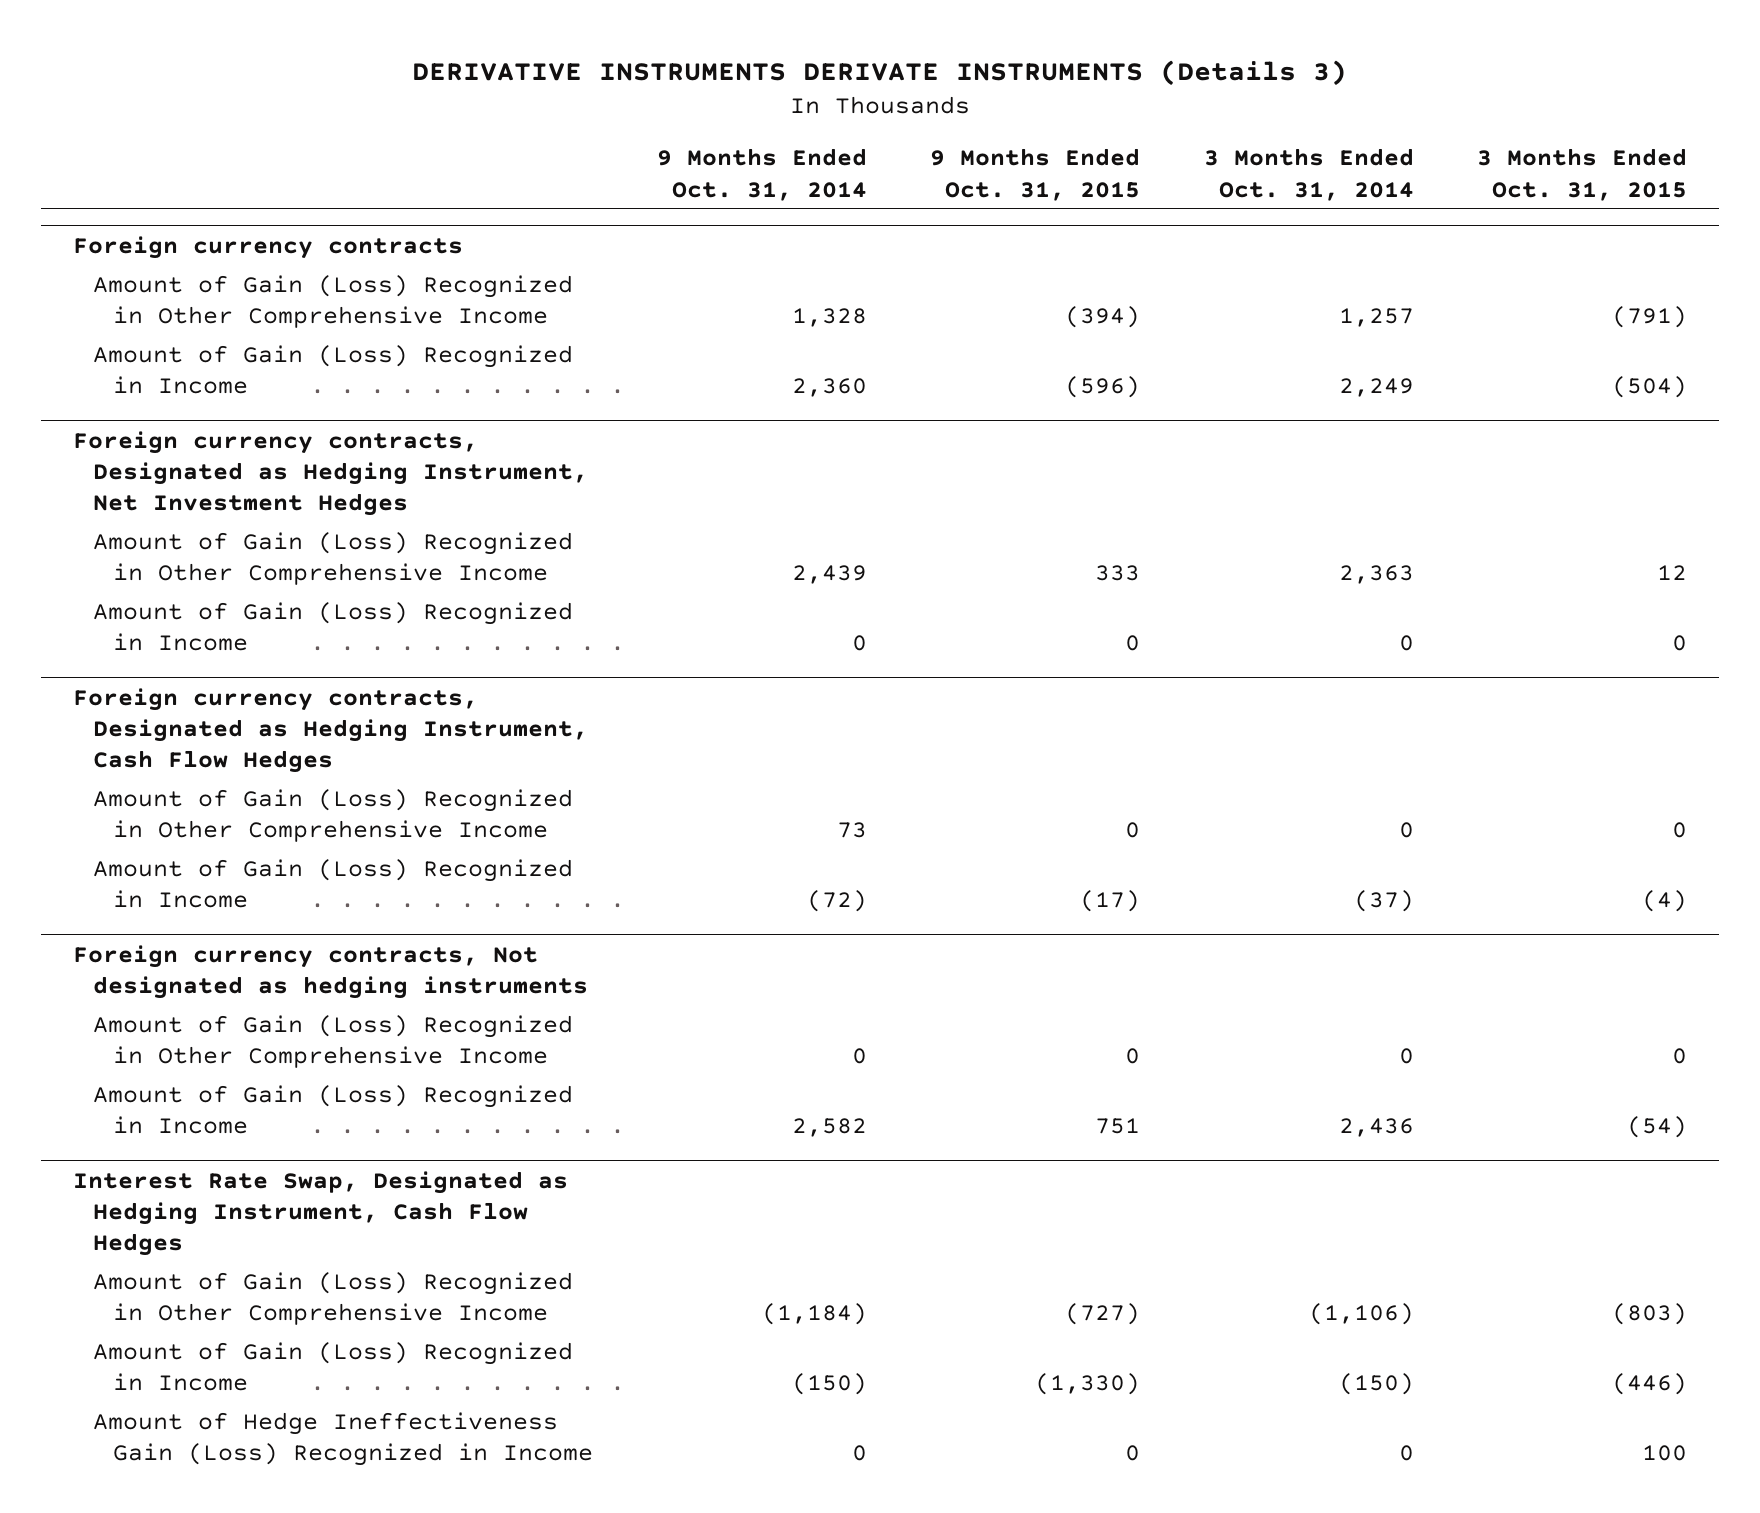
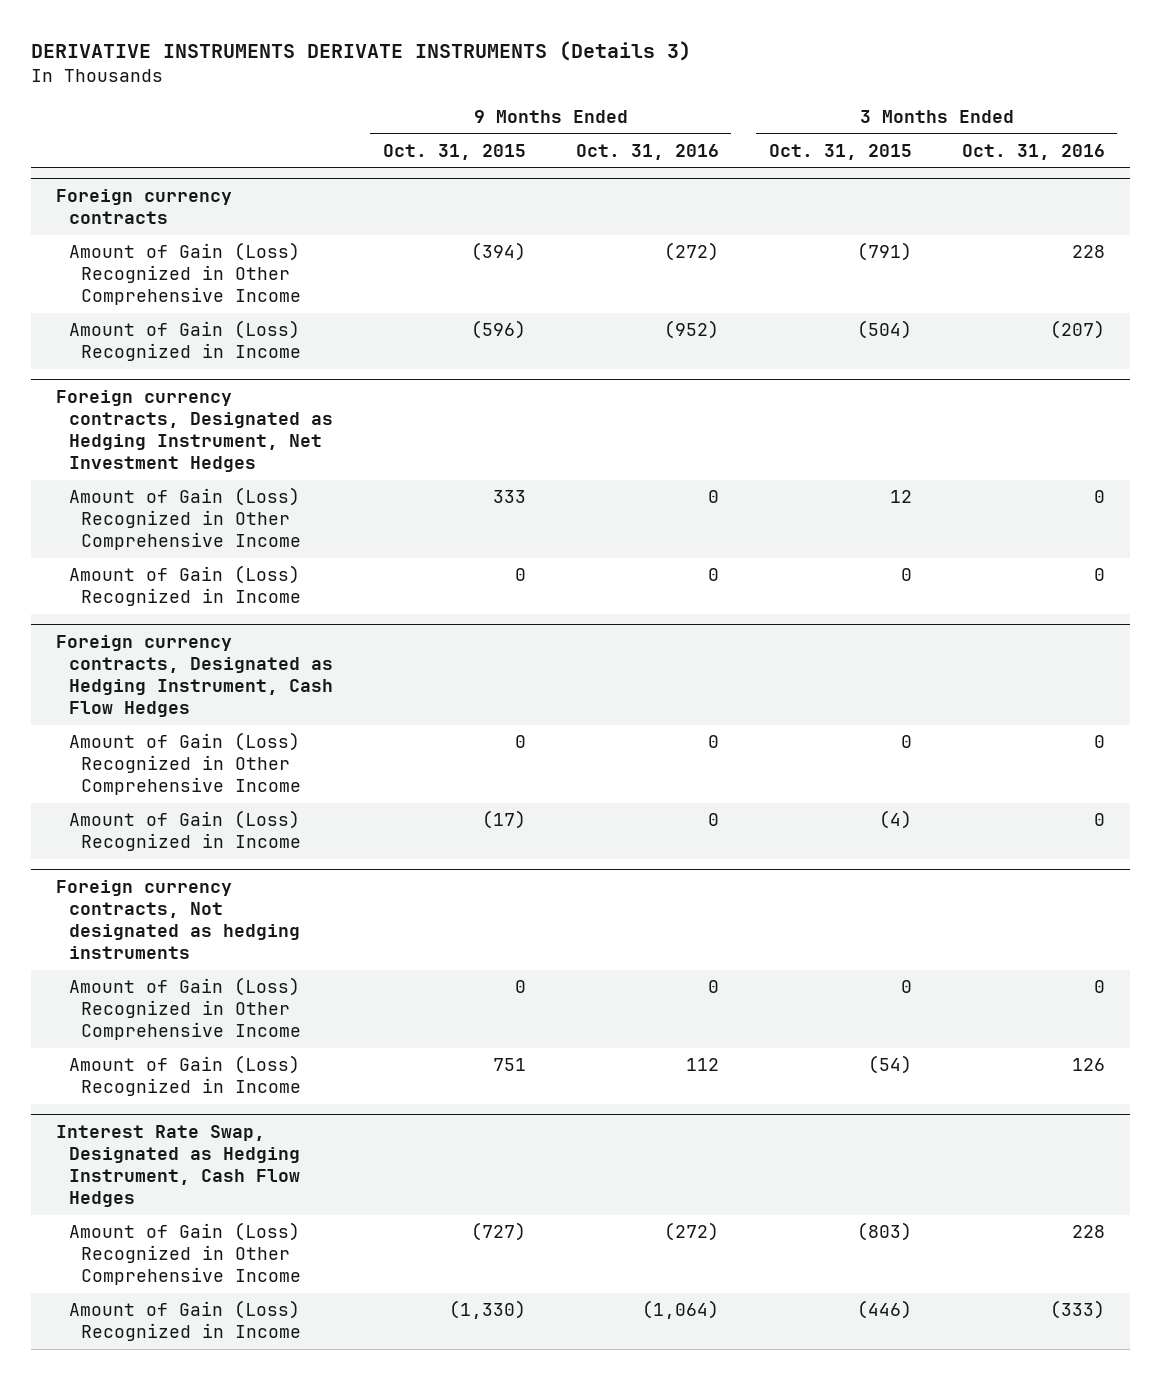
[656,148,867,201] 9 Months Ended Oct. 31, 2014 -> none
[1203,148,1414,201] 3 Months Ended Oct. 31, 2014 -> none
none -> [575,143,719,160] Oct. 31, 2016
none -> [961,143,1105,160] Oct. 31, 2016
[93,1411,594,1467] Amount of Hedge Ineffectiveness Gain (Loss) Recognized in Income -> none

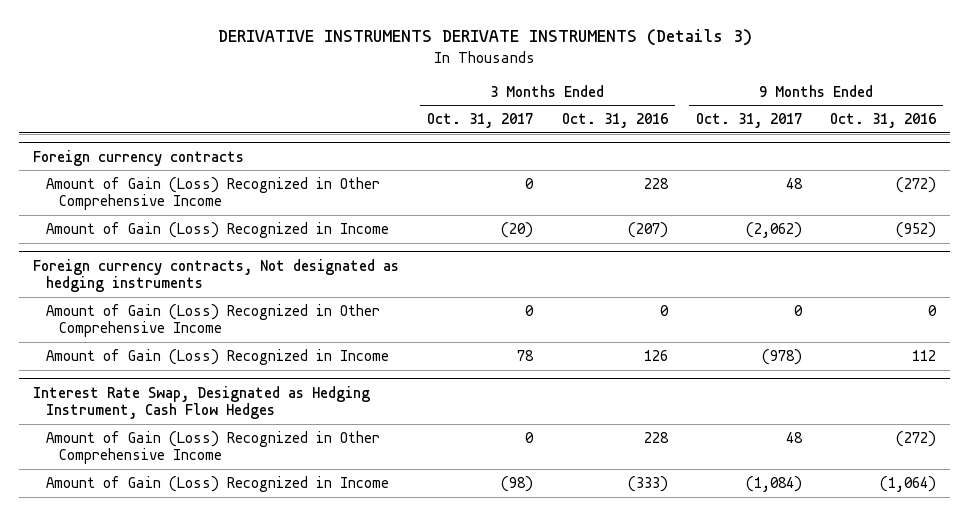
[382,143,526,160] Oct. 31, 2015 -> none
[768,143,912,160] Oct. 31, 2015 -> none
none -> [427,113,534,129] Oct. 31, 2017
none -> [695,113,802,129] Oct. 31, 2017
[56,390,333,473] Foreign currency contracts, Designated as Hedging Instrument, Net Investment Hedges -> none
[68,487,301,551] Amount of Gain (Loss) Recognized in Other Comprehensive Income -> none
[68,565,301,607] Amount of Gain (Loss) Recognized in Income -> none
[56,635,333,718] Foreign currency contracts, Designated as Hedging Instrument, Cash Flow Hedges -> none
[68,732,301,796] Amount of Gain (Loss) Recognized in Other Comprehensive Income -> none
[68,810,301,852] Amount of Gain (Loss) Recognized in Income -> none

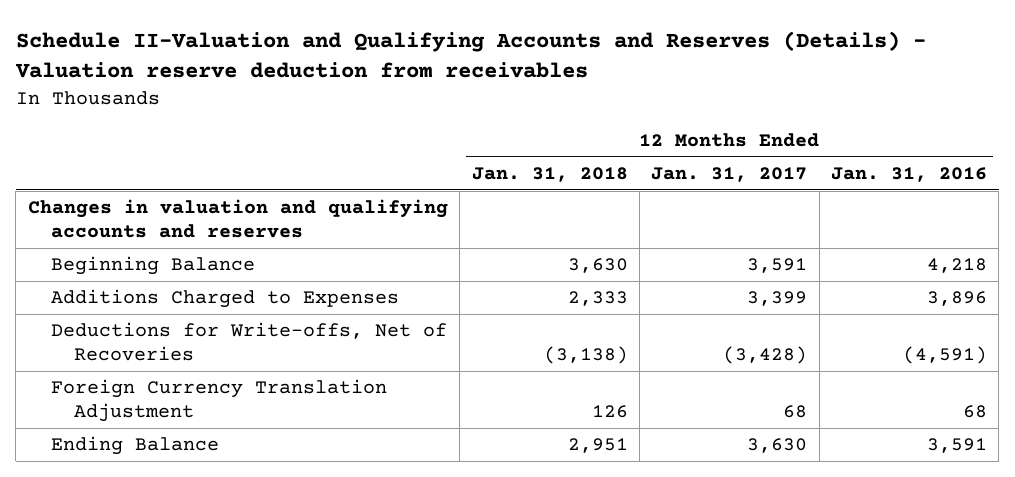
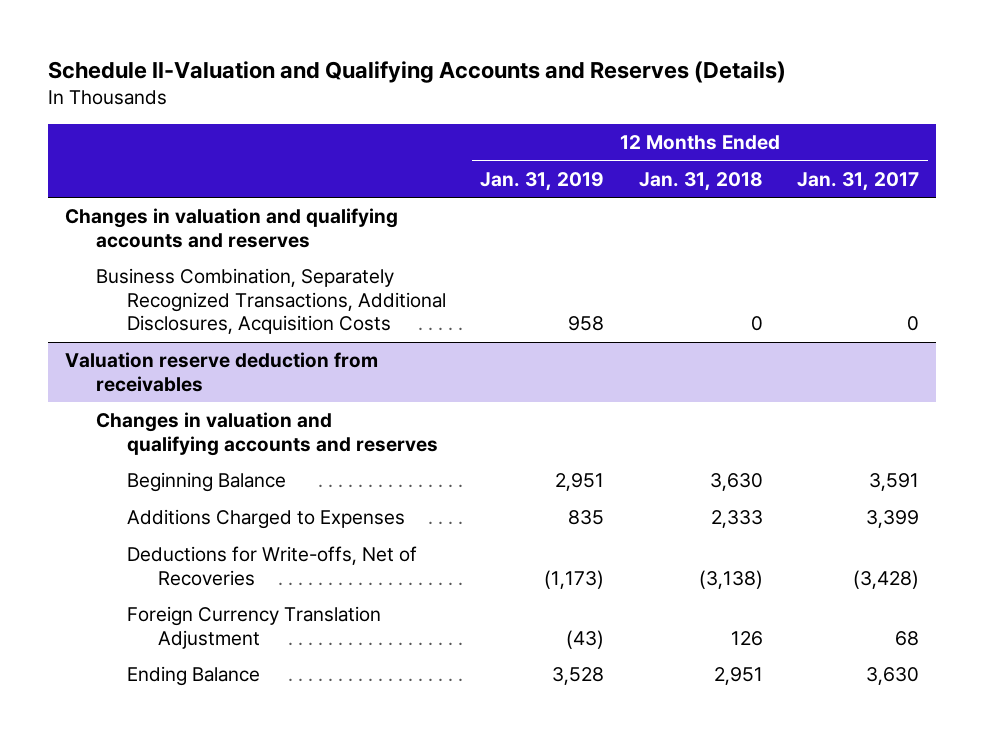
[14,30,926,79] Schedule II-Valuation and Qualifying Accounts and Reserves (Details) - Valuation reserve deduction from receivables -> [47,60,786,83] Schedule II-Valuation and Qualifying Accounts and Reserves (Details)
[830,166,987,182] Jan. 31, 2016 -> none
none -> [480,171,605,191] Jan. 31, 2019
none -> [96,268,447,335] Business Combination, Separately Recognized Transactions, Additional Disclosures, Acquisition Costs
none -> [65,352,379,392] Valuation reserve deduction from receivables
none -> [96,412,439,456] Changes in valuation and qualifying accounts and reserves

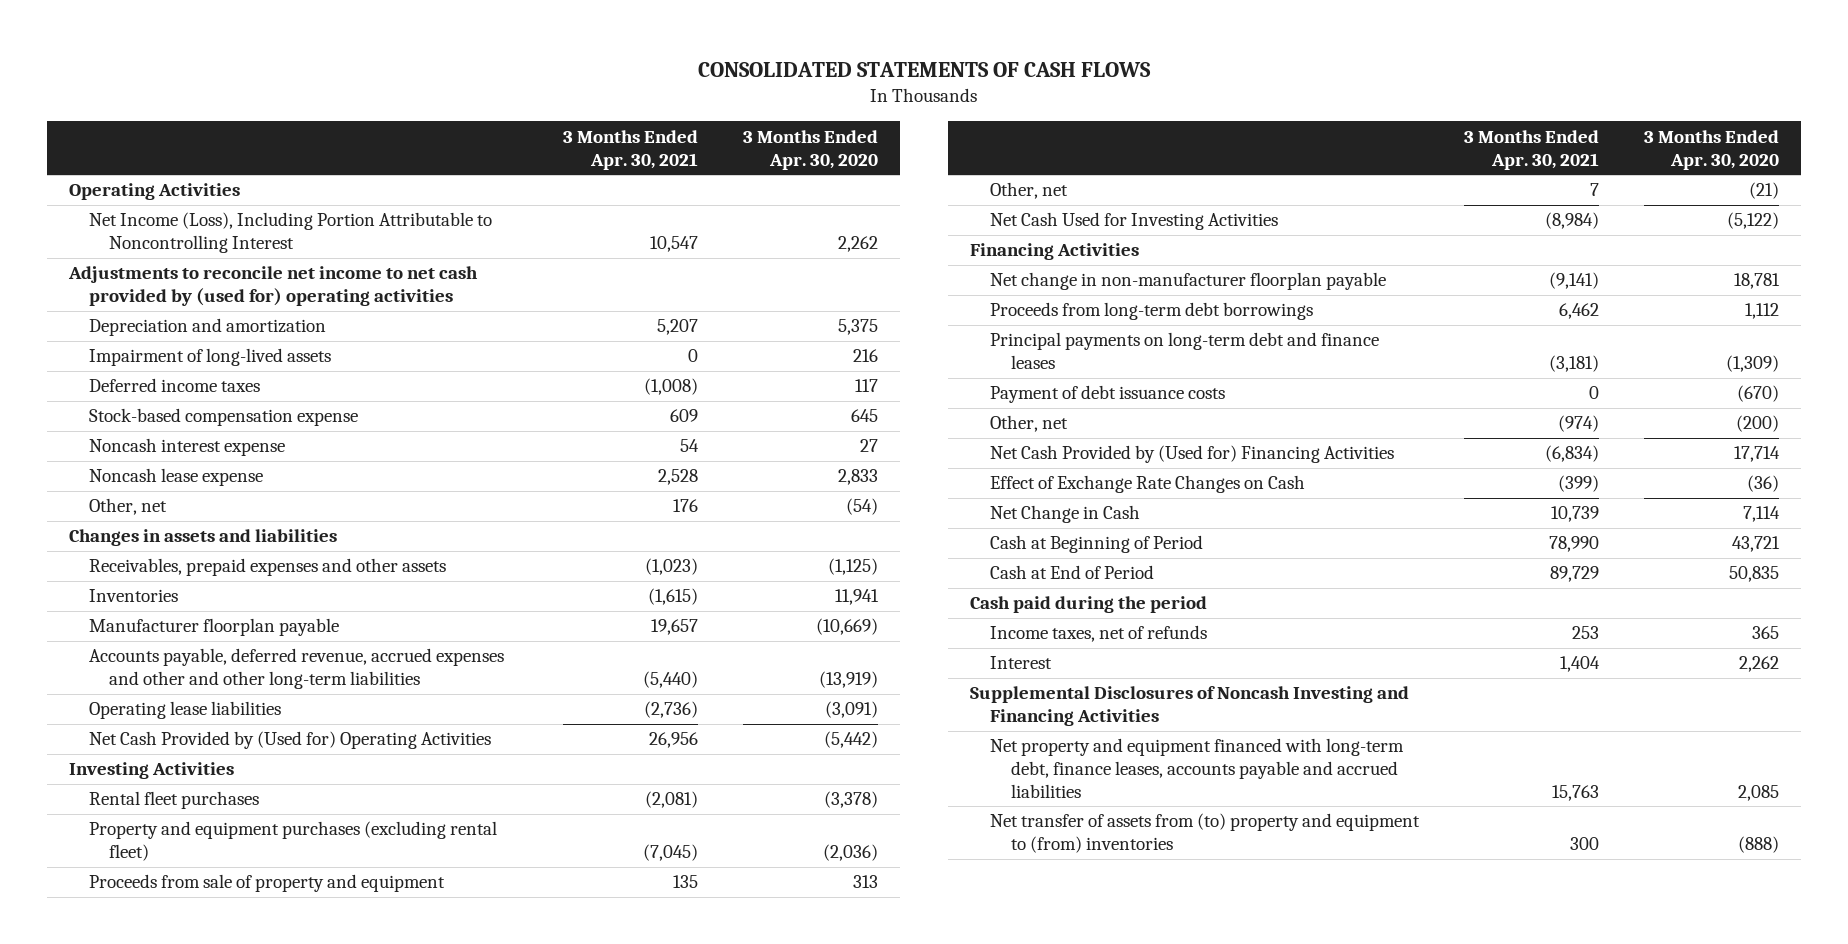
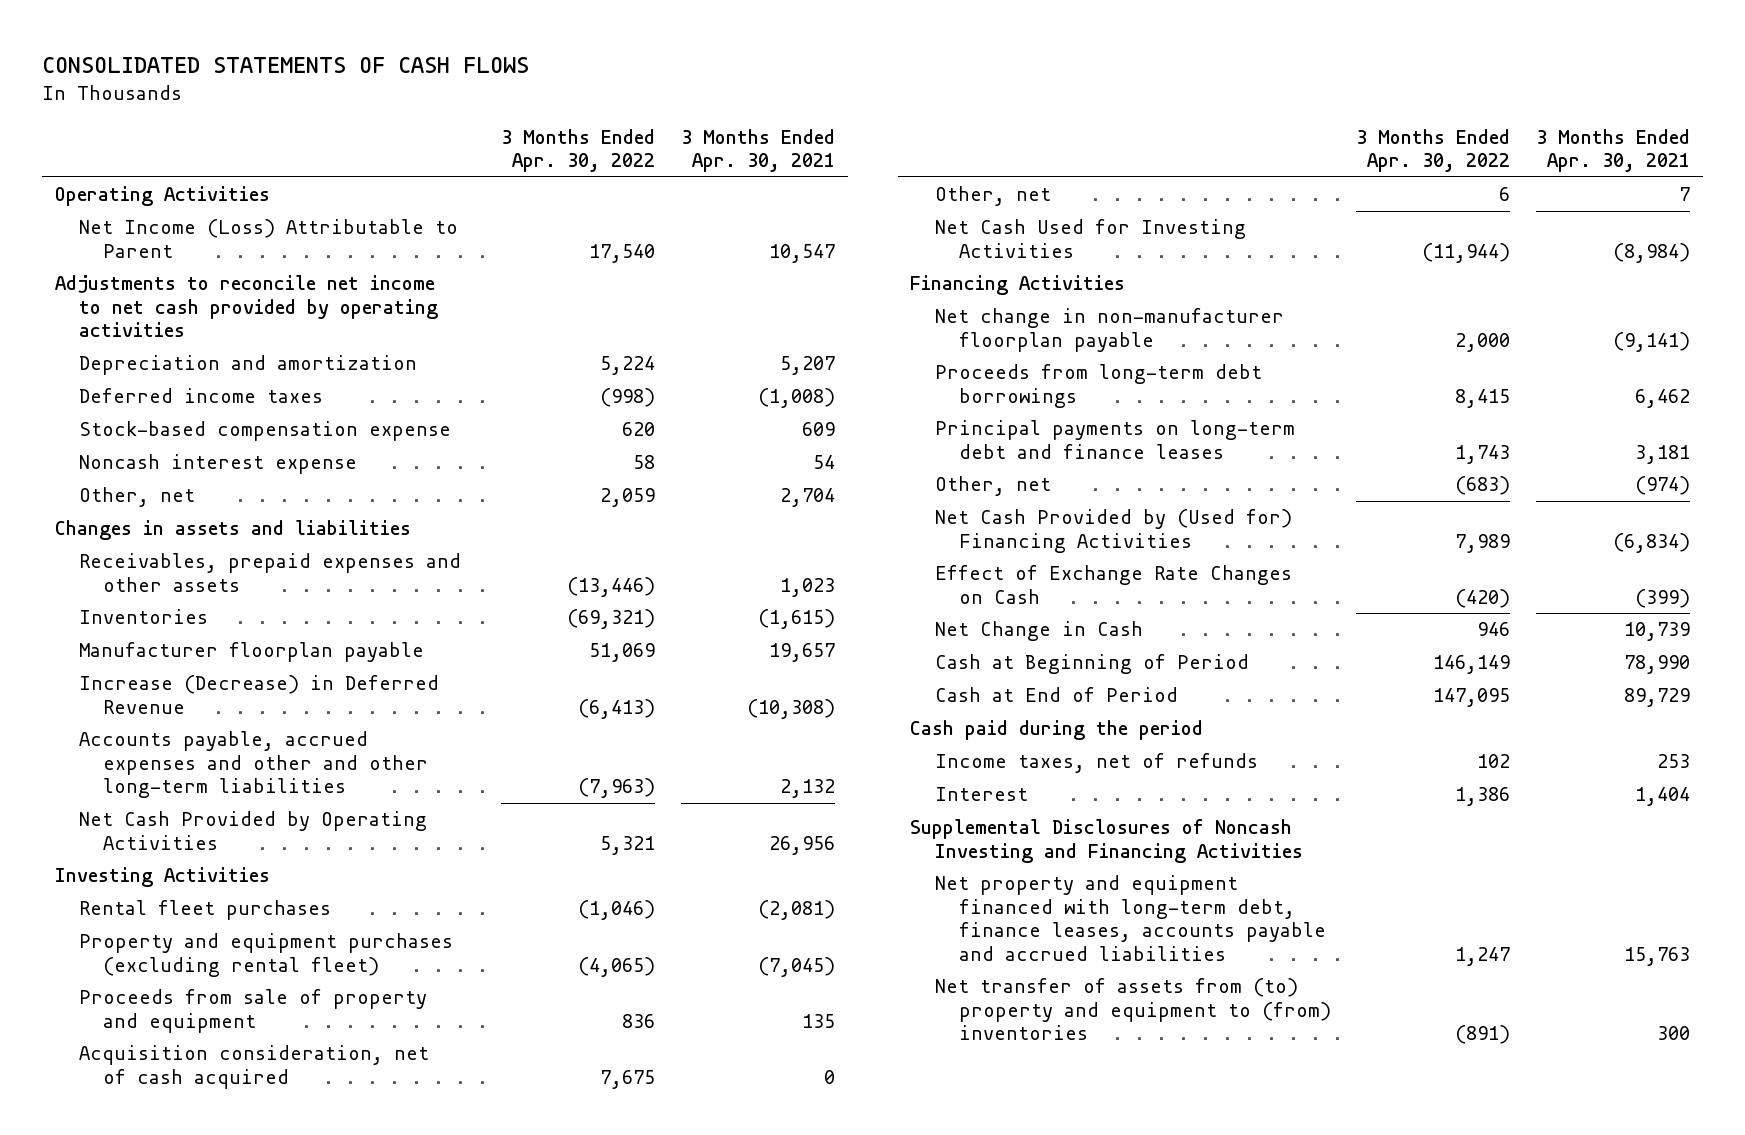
[742,129,878,170] 3 Months Ended Apr. 30, 2020 -> none
none -> [501,128,656,173] 3 Months Ended Apr. 30, 2022
[89,212,493,254] Net Income (Loss), Including Portion Attributable to Noncontrolling Interest -> [79,219,459,258] Net Income (Loss) Attributable to Parent
[68,266,479,307] Adjustments to reconcile net income to net cash provided by (used for) operating activities -> [55,275,439,338] Adjustments to reconcile net income to net cash provided by operating activities
[89,348,332,367] Impairment of long-lived assets -> none
[89,468,264,487] Noncash lease expense -> none
[673,499,699,513] 176 -> [779,488,835,508] 2,704
[645,558,699,576] (1,023) -> [779,577,835,597] 1,023
[89,701,282,720] Operating lease liabilities -> none
none -> [79,675,440,714] Increase (Decrease) in Deferred Revenue
[89,648,505,690] Accounts payable, deferred revenue, accrued expenses and other and other long-term liabilities -> [79,731,429,799] Accounts payable, accrued expenses and other and other long-term liabilities
[643,671,699,689] (5,440) -> [779,779,835,799] 2,132
[89,731,492,750] Net Cash Provided by (Used for) Operating Activities -> [79,811,428,850] Net Cash Provided by Operating Activities
none -> [79,1045,430,1089] Acquisition consideration, net of cash acquired
[990,385,1226,404] Payment of debt issuance costs -> none
[1549,355,1600,373] (3,181) -> [1635,444,1691,464] 3,181

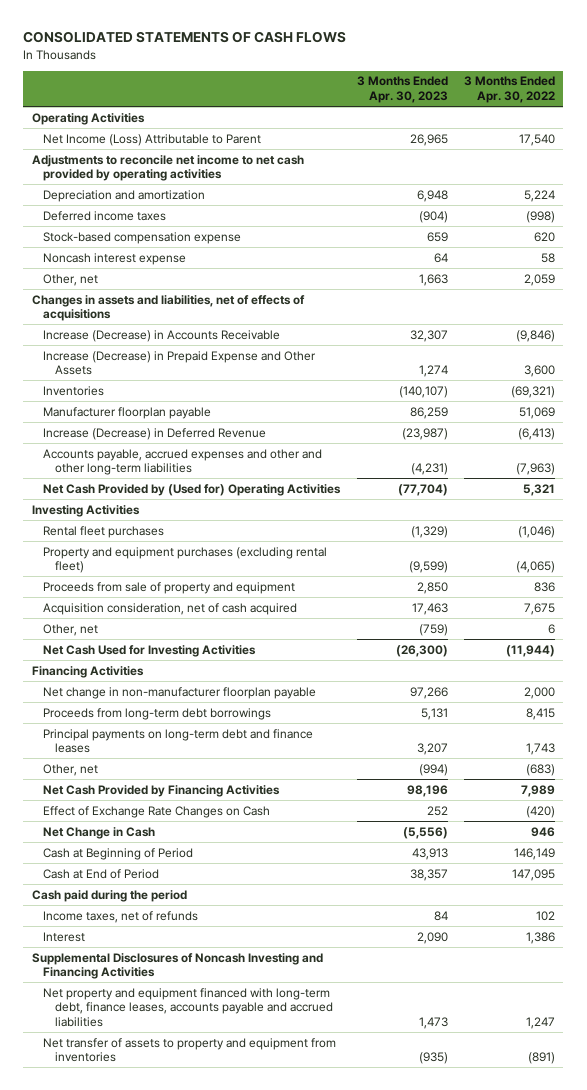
[680,128,835,173] 3 Months Ended Apr. 30, 2021 -> none
none -> [356,76,448,103] 3 Months Ended Apr. 30, 2023
[79,553,462,592] Receivables, prepaid expenses and other assets -> none
[55,520,412,541] Changes in assets and liabilities -> [31,294,305,322] Changes in assets and liabilities, net of effects of acquisitions
none -> [43,329,281,342] Increase (Decrease) in Accounts Receivable
none -> [43,350,317,376] Increase (Decrease) in Prepaid Expense and Other Assets
[79,811,428,850] Net Cash Provided by Operating Activities -> [43,483,342,496] Net Cash Provided by (Used for) Operating Activities
[934,509,1292,553] Net Cash Provided by (Used for) Financing Activities -> [43,784,281,797] Net Cash Provided by Financing Activities
[934,978,1331,1041] Net transfer of assets from (to) property and equipment to (from) inventories -> [43,1037,337,1063] Net transfer of assets to property and equipment from inventories

